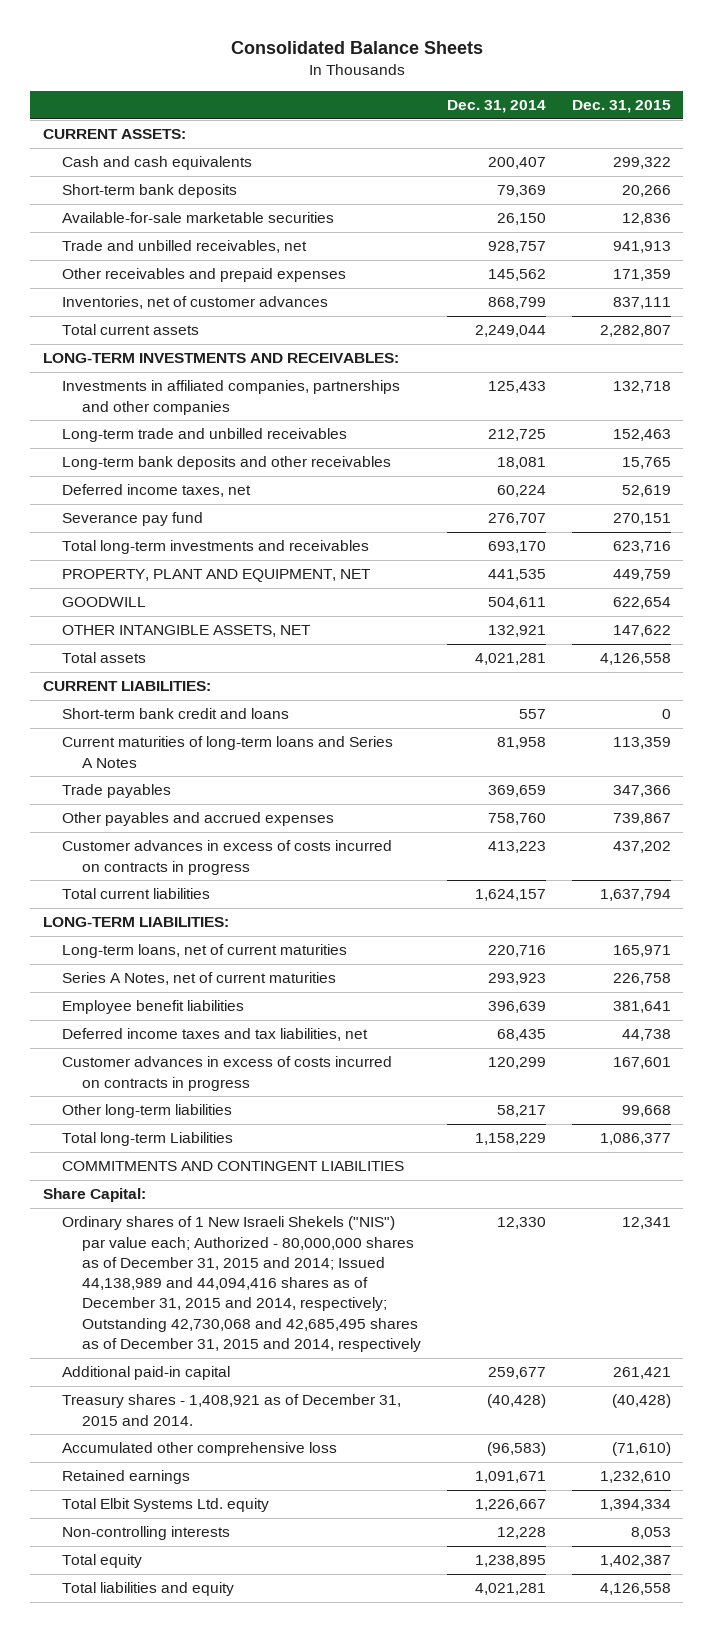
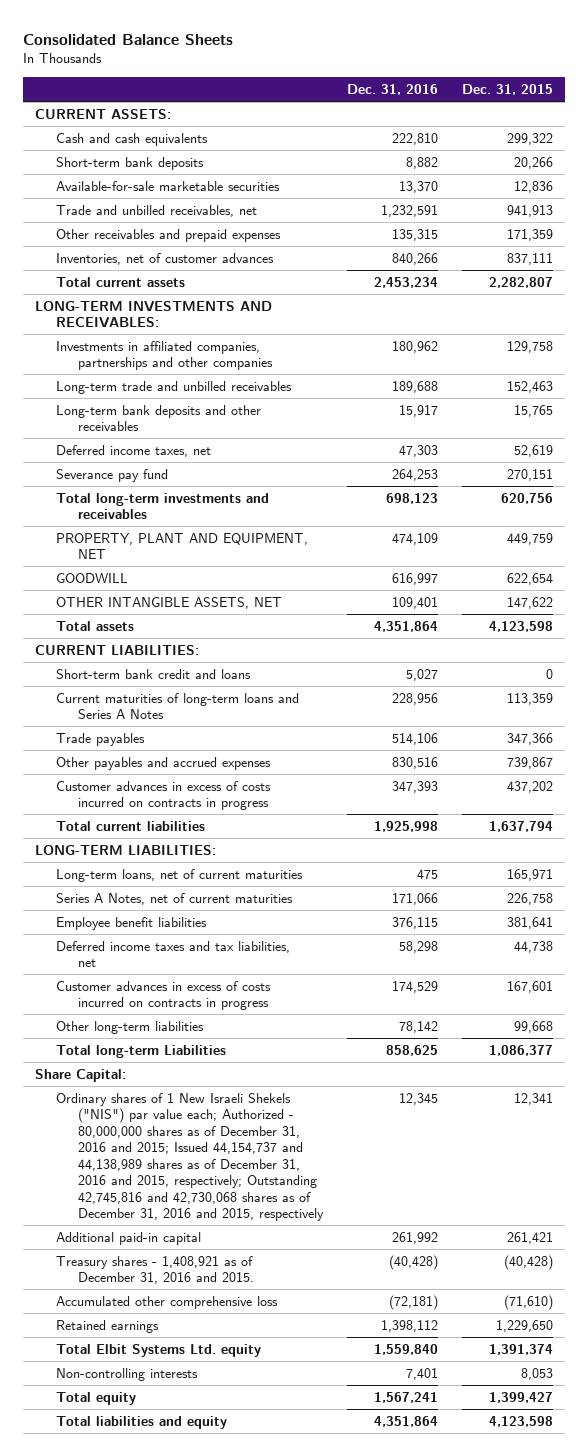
[446,100,546,114] Dec. 31, 2014 -> none
none -> [346,83,438,95] Dec. 31, 2016
[612,381,671,394] 132,718 -> [506,340,553,353] 129,758
[612,541,671,554] 623,716 -> [500,492,553,504] 620,756
[599,653,671,666] 4,126,558 -> [488,620,553,632] 4,123,598
[62,1161,405,1172] COMMITMENTS AND CONTINGENT LIABILITIES -> none
[62,1216,422,1352] Ordinary shares of 1 New Israeli Shekels ("NIS") par value each; Authorized - 80,000,000 shares as of December 31, 2015 and 2014; Issued 44,138,989 and 44,094,416 shares as of December 31, 2015 and 2014, respectively; Outstanding 42,730,068 and 42,685,495 shares as of December 31, 2015 and 2014, respectively -> [56,1092,324,1222] Ordinary shares of 1 New Israeli Shekels ("NIS") par value each; Authorized - 80,000,000 shares as of December 31, 2016 and 2015; Issued 44,154,737 and 44,138,989 shares as of December 31, 2016 and 2015, respectively; Outstanding 42,745,816 and 42,730,068 shares as of December 31, 2016 and 2015, respectively
[62,1394,402,1426] Treasury shares - 1,408,921 as of December 31, 2015 and 2014. -> [56,1255,254,1285] Treasury shares - 1,408,921 as of December 31, 2016 and 2015.
[599,1471,671,1484] 1,232,610 -> [495,1319,553,1332] 1,229,650
[599,1499,671,1512] 1,394,334 -> [488,1343,553,1355] 1,391,374
[599,1555,671,1568] 1,402,387 -> [488,1391,553,1403] 1,399,427
[599,1583,671,1596] 4,126,558 -> [488,1415,553,1427] 4,123,598

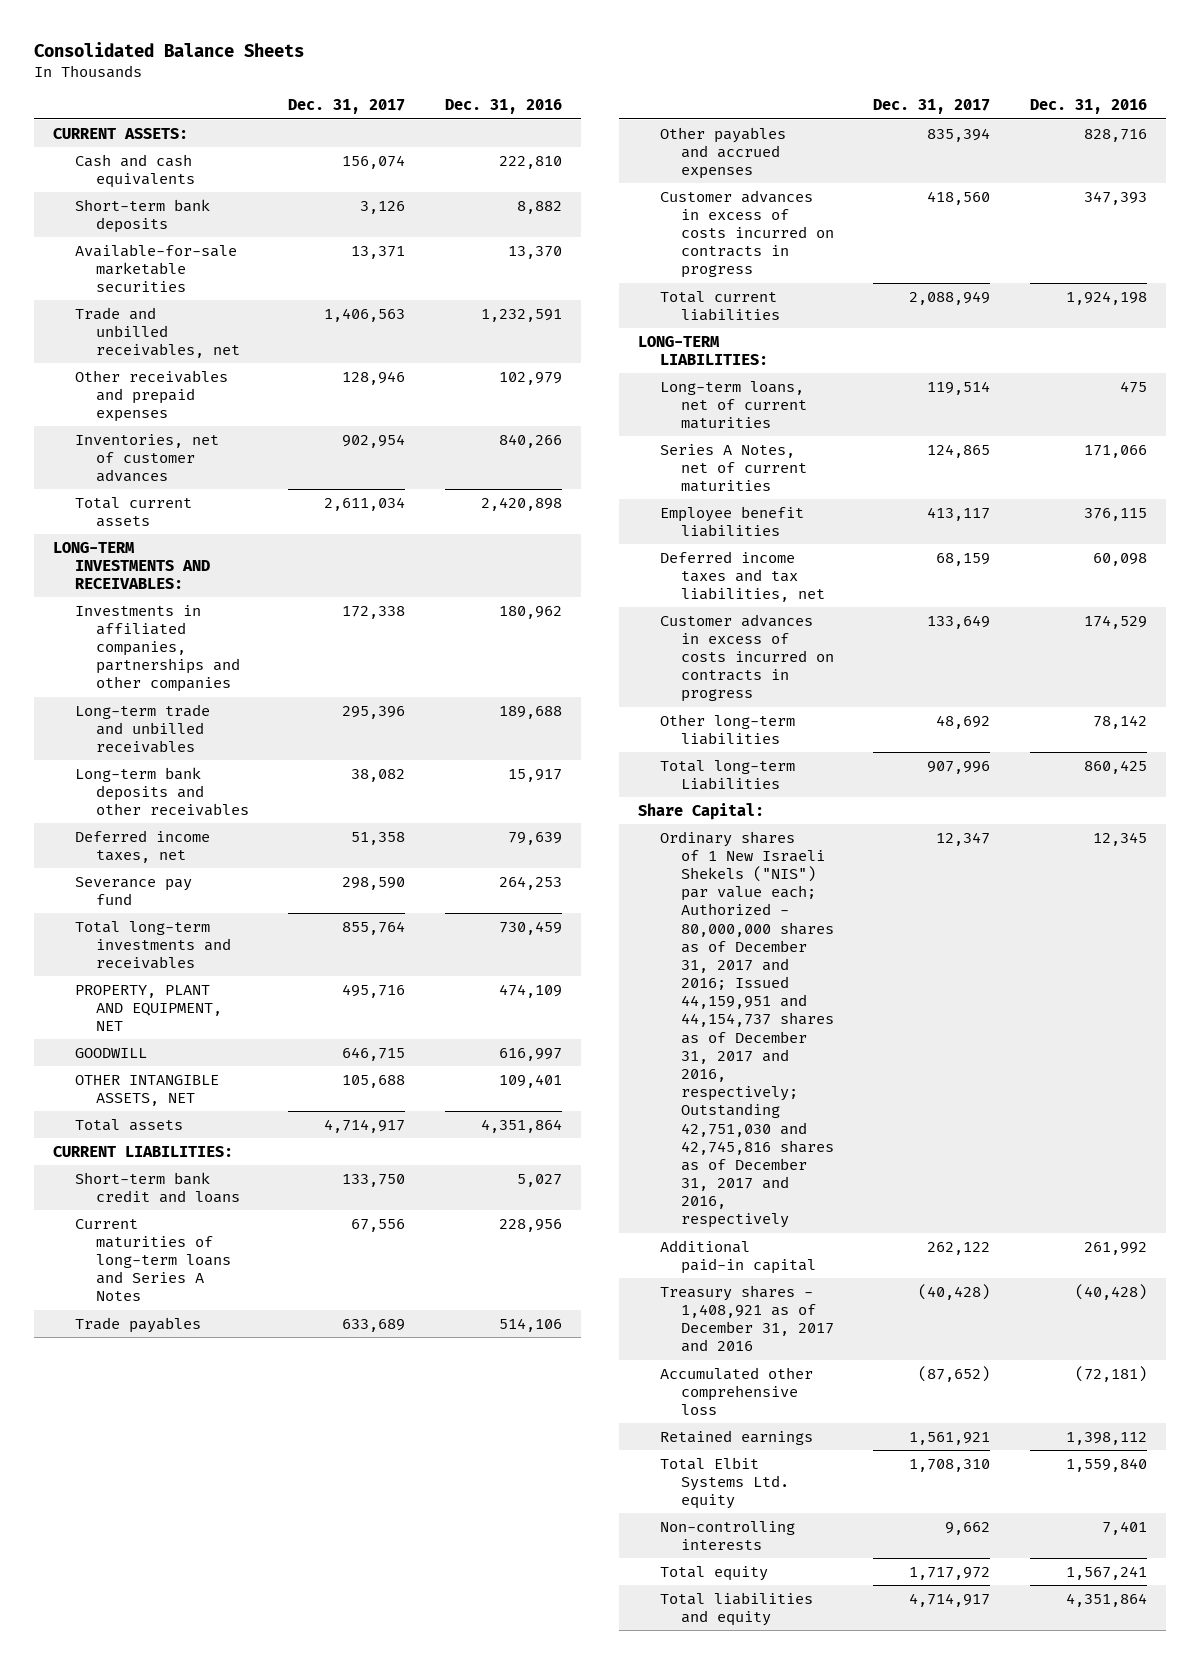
[461,83,553,95] Dec. 31, 2015 -> none
none -> [288,99,406,115] Dec. 31, 2017
[391,228,438,241] 135,315 -> [498,371,562,385] 102,979
[373,276,438,288] 2,453,234 -> [480,496,562,511] 2,420,898
[398,444,438,457] 47,303 -> [507,831,562,845] 79,639
[385,492,438,504] 698,123 -> [498,920,562,935] 730,459
[391,756,438,769] 830,516 -> [1083,128,1147,142] 828,716
[373,820,438,832] 1,925,998 -> [1065,290,1147,305] 1,924,198
[398,940,438,953] 58,298 -> [1092,552,1147,566] 60,098
[385,1044,438,1056] 858,625 -> [1083,759,1147,774] 860,425
[56,1092,324,1222] Ordinary shares of 1 New Israeli Shekels ("NIS") par value each; Authorized - 80,000,000 shares as of December 31, 2016 and 2015; Issued 44,154,737 and 44,138,989 shares as of December 31, 2016 and 2015, respectively; Outstanding 42,745,816 and 42,730,068 shares as of December 31, 2016 and 2015, respectively -> [659,830,834,1229] Ordinary shares of 1 New Israeli Shekels ("NIS") par value each; Authorized - 80,000,000 shares as of December 31, 2017 and 2016; Issued 44,159,951 and 44,154,737 shares as of December 31, 2017 and 2016, respectively; Outstanding 42,751,030 and 42,745,816 shares as of December 31, 2017 and 2016, respectively
[56,1255,254,1285] Treasury shares - 1,408,921 as of December 31, 2016 and 2015. -> [659,1284,834,1353] Treasury shares - 1,408,921 as of December 31, 2017 and 2016

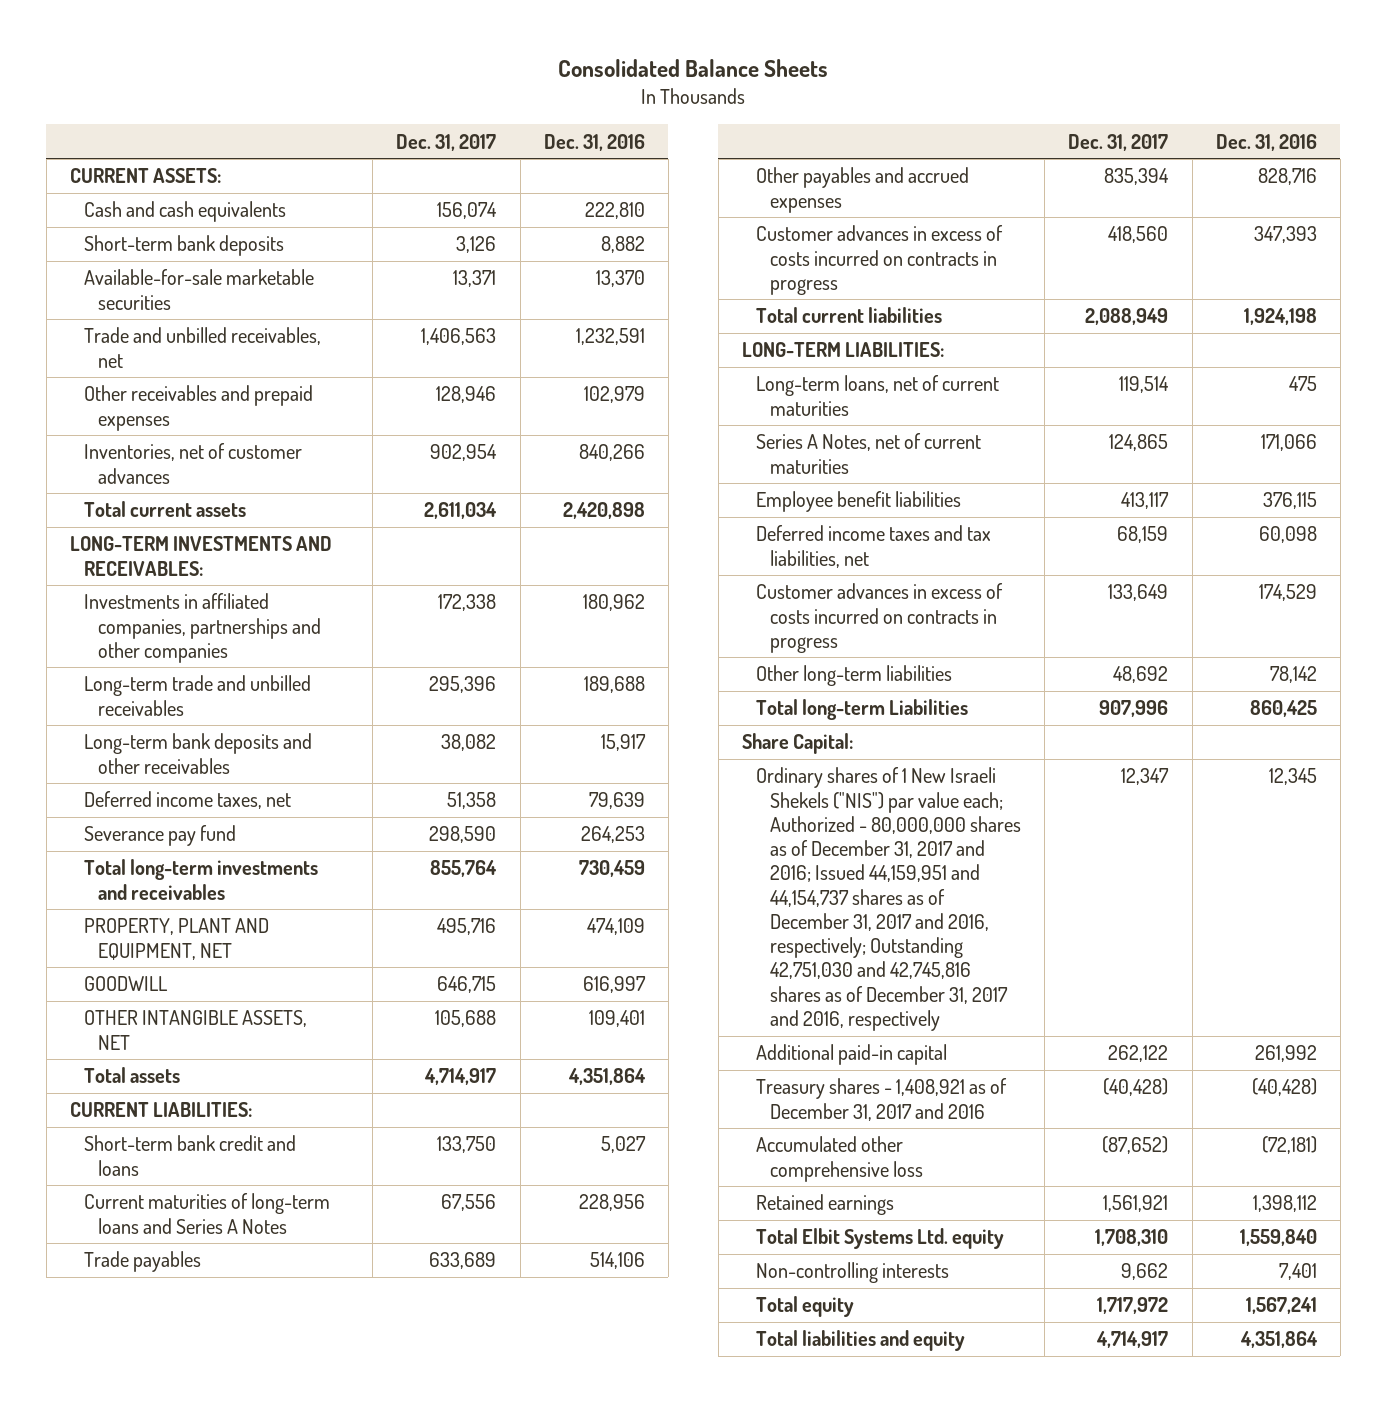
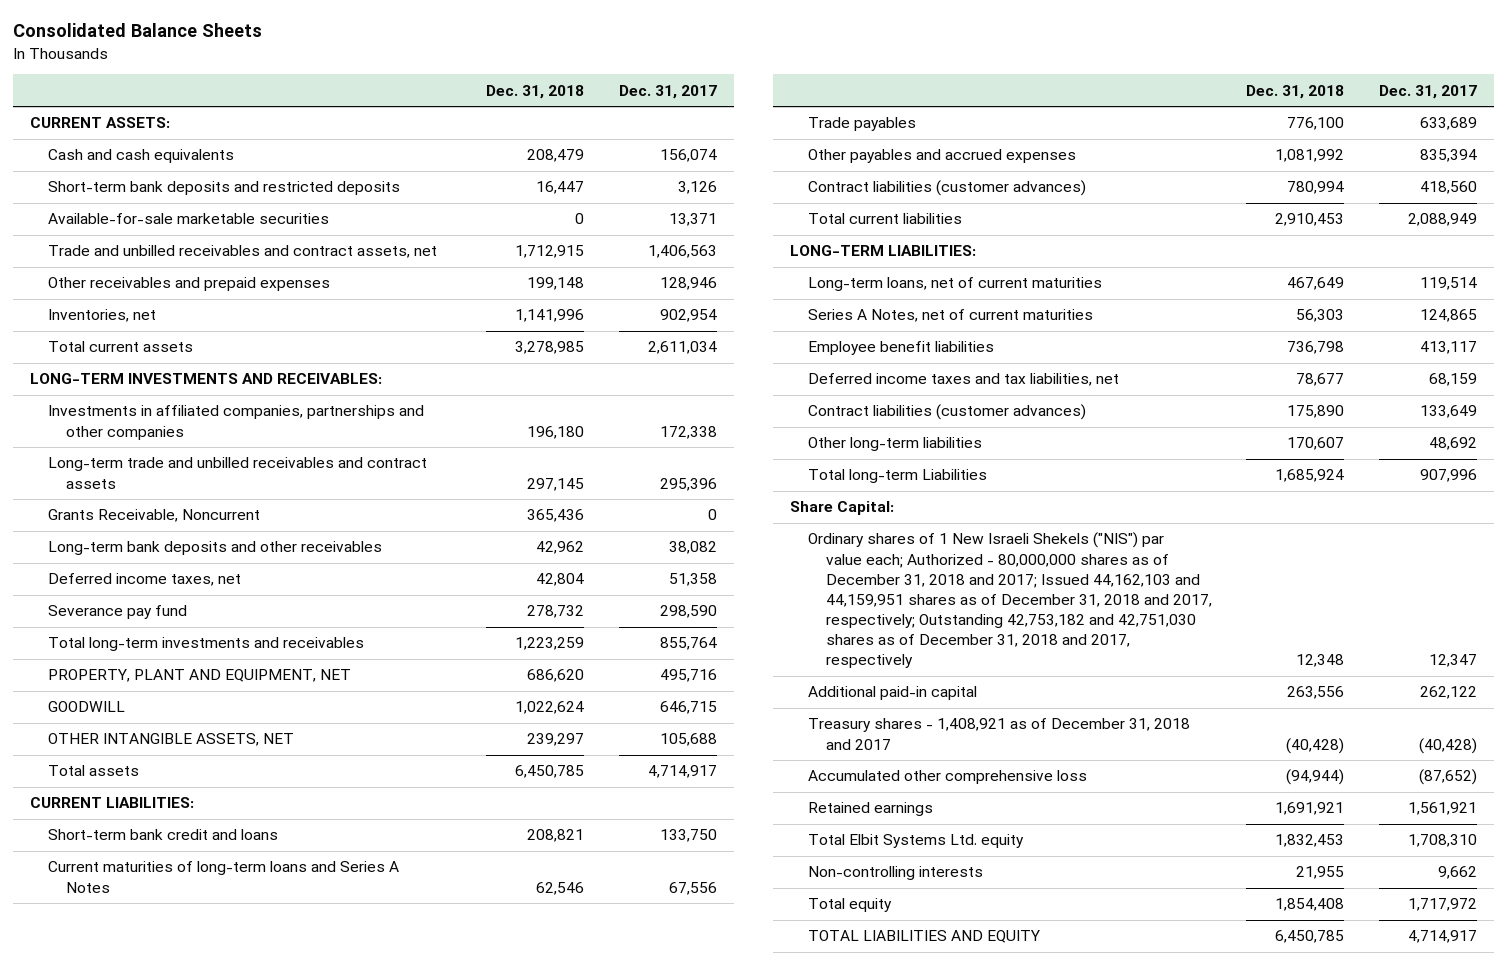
[543,133,645,151] Dec. 31, 2016 -> none
none -> [486,84,585,99] Dec. 31, 2018
[84,235,285,257] Short-term bank deposits -> [47,181,400,196] Short-term bank deposits and restricted deposits
[84,327,322,368] Trade and unbilled receivables, net -> [47,245,437,259] Trade and unbilled receivables and contract assets, net
[84,443,303,484] Inventories, net of customer advances -> [47,309,156,323] Inventories, net
[84,675,312,716] Long-term trade and unbilled receivables -> [47,457,427,489] Long-term trade and unbilled receivables and contract assets
none -> [47,509,260,523] Grants Receivable, Noncurrent
[756,225,1004,295] Customer advances in excess of costs incurred on contracts in progress -> [808,180,1087,197] Contract liabilities (customer advances)
[756,583,1004,653] Customer advances in excess of costs incurred on contracts in progress -> [808,404,1087,421] Contract liabilities (customer advances)
[756,767,1022,1032] Ordinary shares of 1 New Israeli Shekels ("NIS") par value each; Authorized - 80,000,000 shares as of December 31, 2017 and 2016; Issued 44,159,951 and 44,154,737 shares as of December 31, 2017 and 2016, respectively; Outstanding 42,751,030 and 42,745,816 shares as of December 31, 2017 and 2016, respectively -> [808,532,1213,669] Ordinary shares of 1 New Israeli Shekels ("NIS") par value each; Authorized - 80,000,000 shares as of December 31, 2018 and 2017; Issued 44,162,103 and 44,159,951 shares as of December 31, 2018 and 2017, respectively; Outstanding 42,753,182 and 42,751,030 shares as of December 31, 2018 and 2017, respectively
[756,1078,1008,1121] Treasury shares - 1,408,921 as of December 31, 2017 and 2016 -> [808,718,1191,750] Treasury shares - 1,408,921 as of December 31, 2018 and 2017
[756,1330,966,1352] Total liabilities and equity -> [808,930,1041,944] TOTAL LIABILITIES AND EQUITY

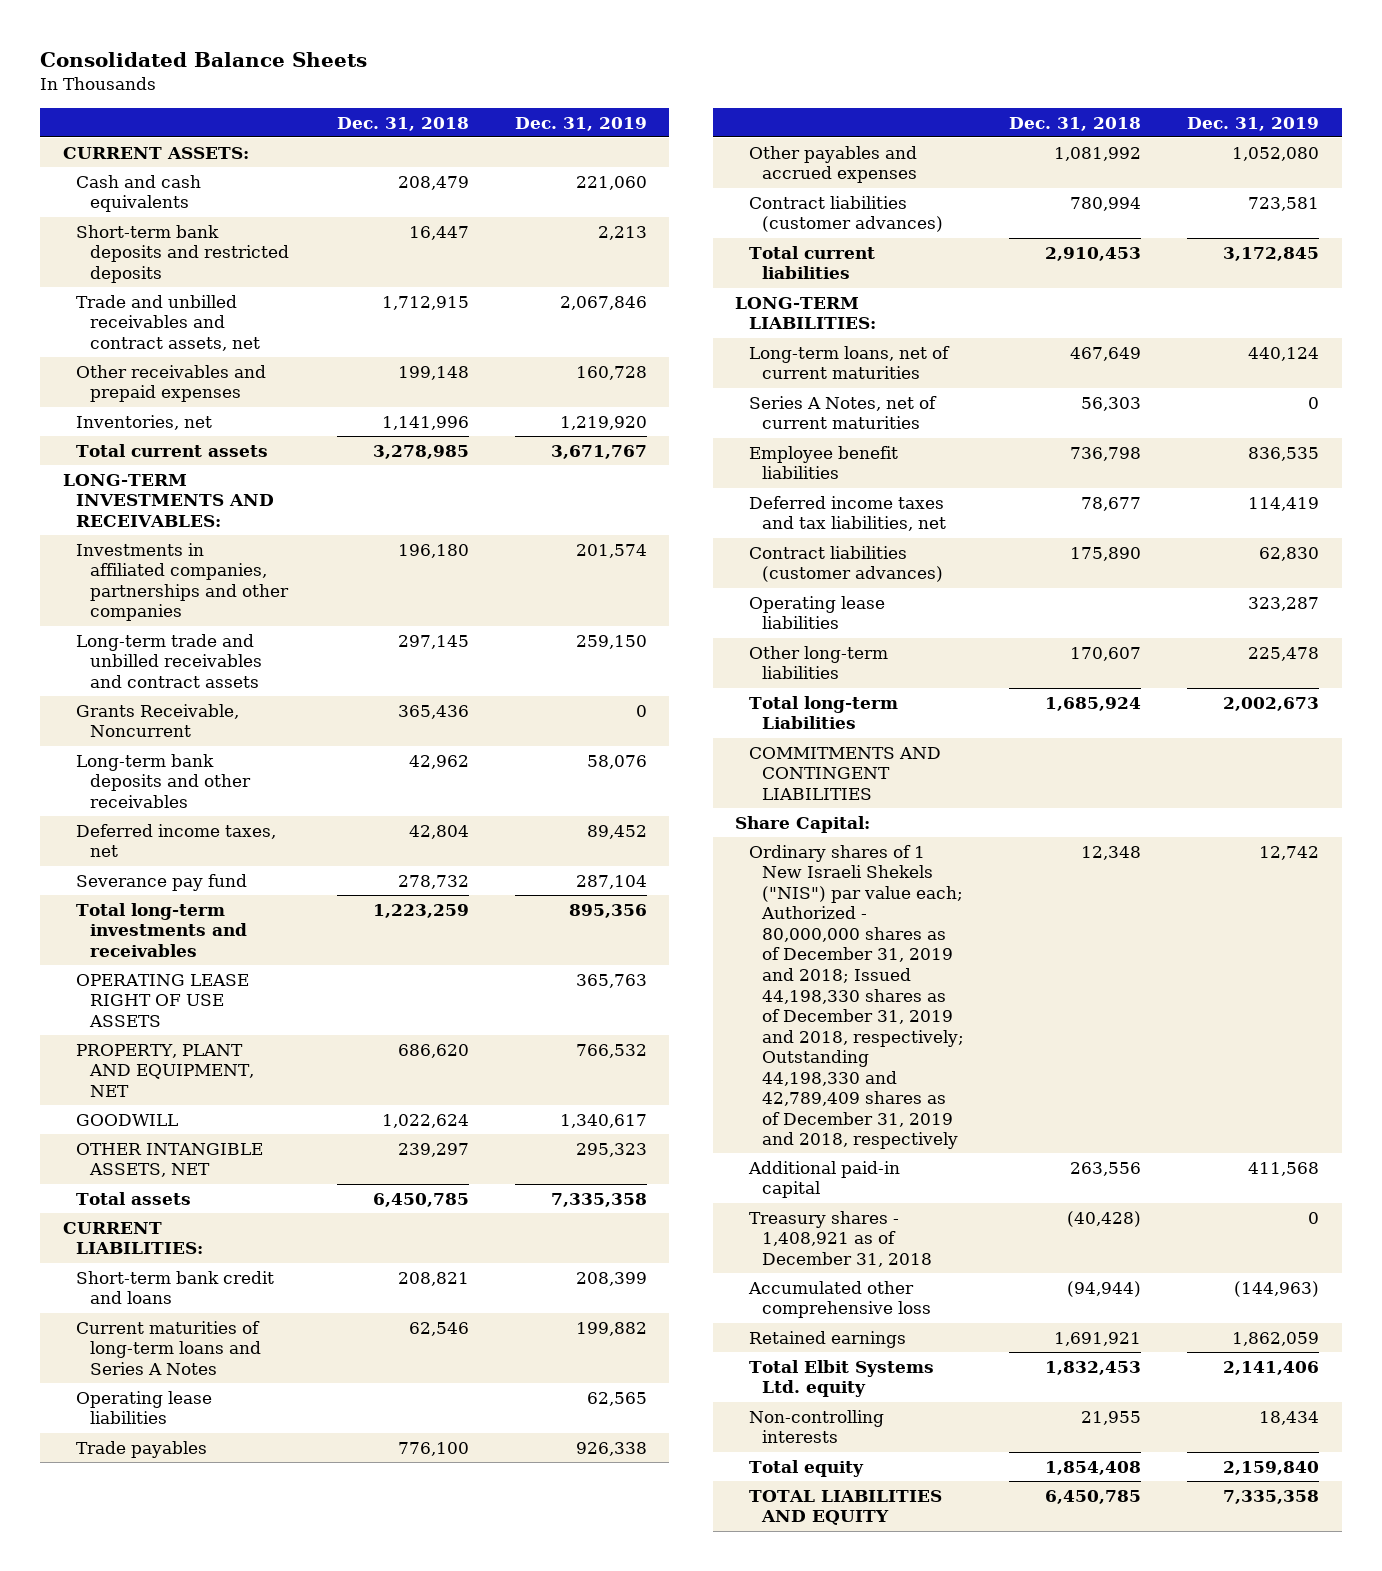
[618,84,717,99] Dec. 31, 2017 -> none
none -> [514,116,647,131] Dec. 31, 2019
[47,213,329,225] Available-for-sale marketable securities -> none
none -> [76,973,250,1027] OPERATING LEASE RIGHT OF USE ASSETS
none -> [76,1390,213,1425] Operating lease liabilities
none -> [748,595,885,630] Operating lease liabilities
none -> [748,746,941,800] COMMITMENTS AND CONTINGENT LIABILITIES
[808,532,1213,669] Ordinary shares of 1 New Israeli Shekels ("NIS") par value each; Authorized - 80,000,000 shares as of December 31, 2018 and 2017; Issued 44,162,103 and 44,159,951 shares as of December 31, 2018 and 2017, respectively; Outstanding 42,753,182 and 42,751,030 shares as of December 31, 2018 and 2017, respectively -> [748,844,964,1150] Ordinary shares of 1 New Israeli Shekels ("NIS") par value each; Authorized - 80,000,000 shares as of December 31, 2019 and 2018; Issued 44,198,330 shares as of December 31, 2019 and 2018, respectively; Outstanding 44,198,330 and 42,789,409 shares as of December 31, 2019 and 2018, respectively
[808,718,1191,750] Treasury shares - 1,408,921 as of December 31, 2018 and 2017 -> [748,1210,932,1267] Treasury shares - 1,408,921 as of December 31, 2018

